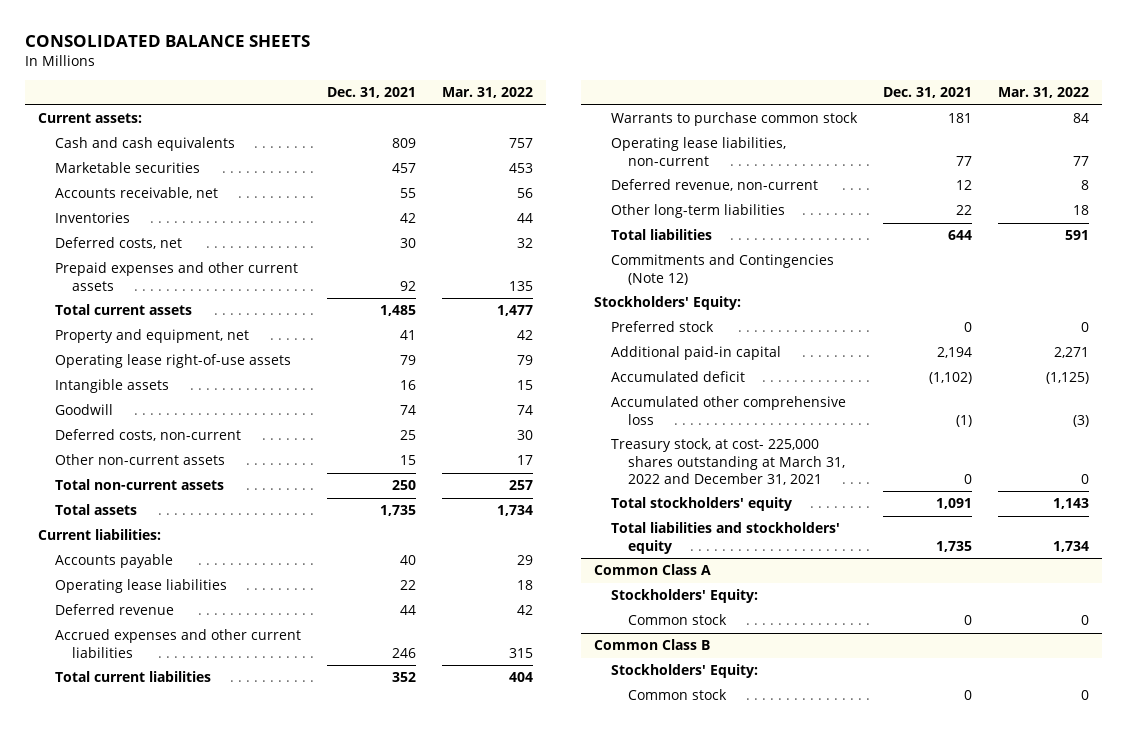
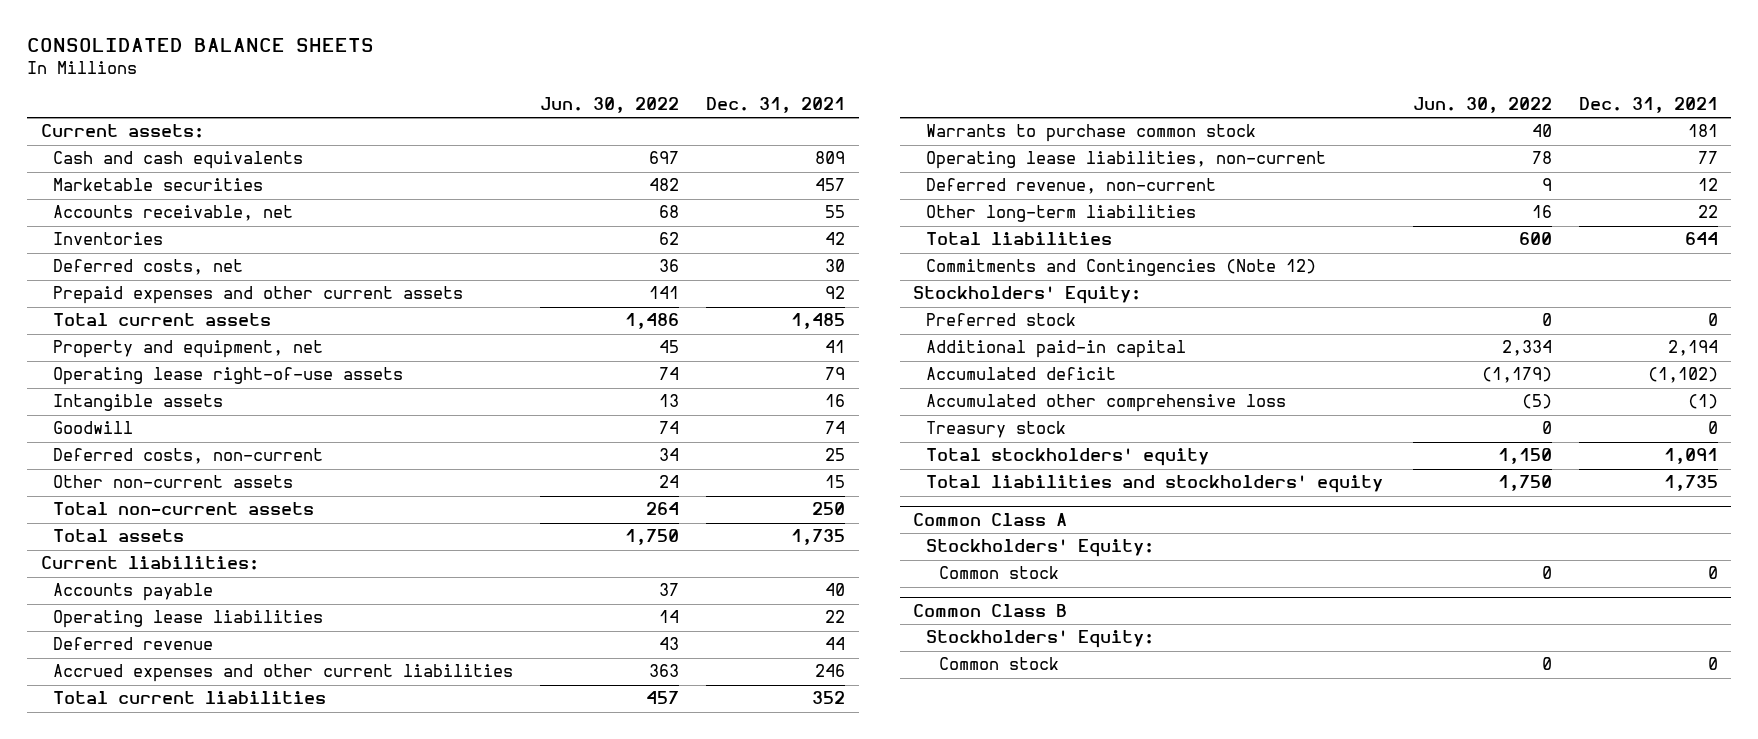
[441,87,533,99] Mar. 31, 2022 -> none
none -> [540,97,680,114] Jun. 30, 2022
[611,438,846,485] Treasury stock, at cost- 225,000 shares outstanding at March 31, 2022 and December 31, 2021 -> [925,421,1066,439] Treasury stock

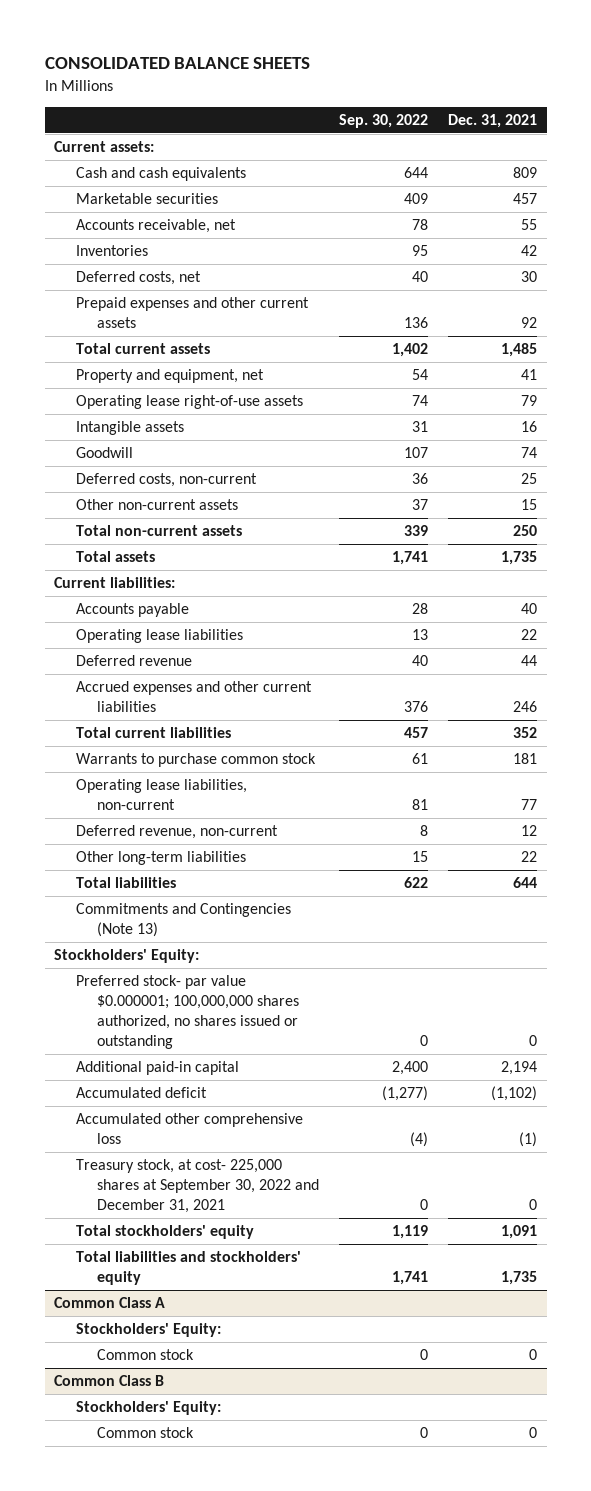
[540,97,680,114] Jun. 30, 2022 -> none
none -> [338,114,428,129] Sep. 30, 2022
[925,259,1316,277] Commitments and Contingencies (Note 12) -> [75,903,291,938] Commitments and Contingencies (Note 13)
[925,313,1076,327] Preferred stock -> [75,975,299,1049] Preferred stock- par value $0.000001; 100,000,000 shares authorized, no shares issued or outstanding
[925,421,1066,439] Treasury stock -> [75,1159,319,1214] Treasury stock, at cost- 225,000 shares at September 30, 2022 and December 31, 2021

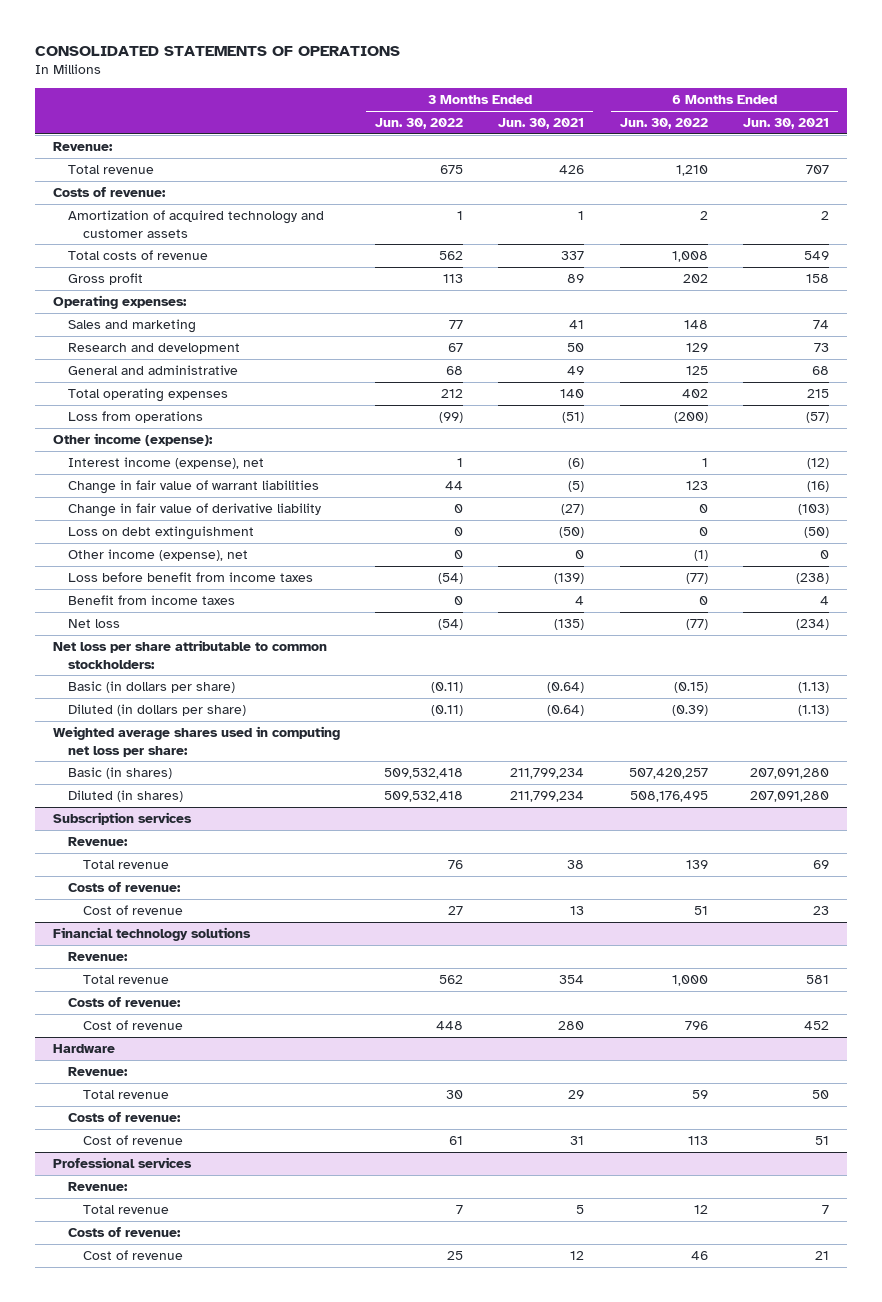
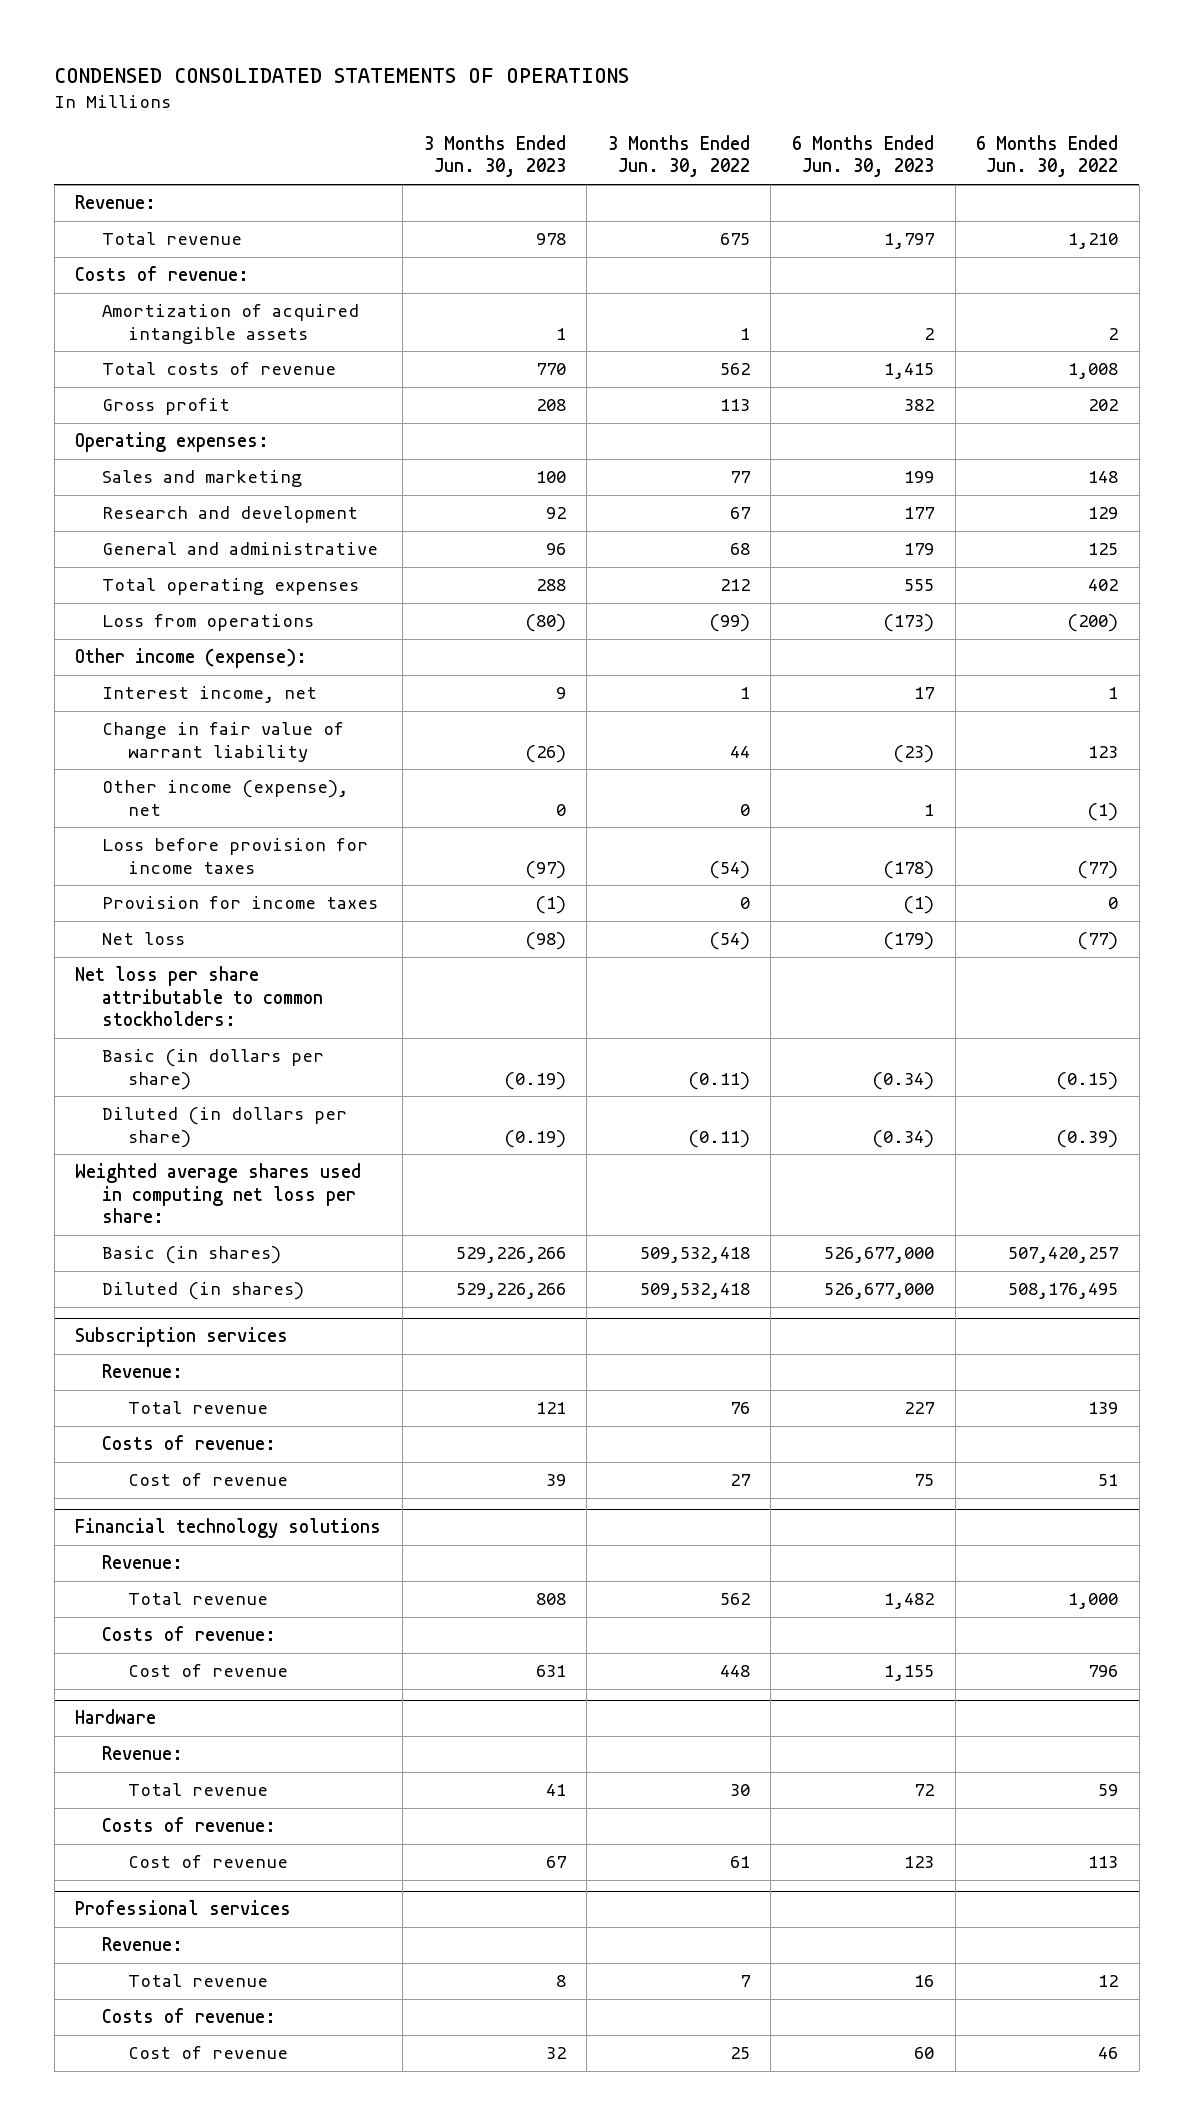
[34,45,400,56] CONSOLIDATED STATEMENTS OF OPERATIONS -> [54,67,630,83] CONDENSED CONSOLIDATED STATEMENTS OF OPERATIONS
[498,118,585,130] Jun. 30, 2021 -> none
[743,118,830,130] Jun. 30, 2021 -> none
none -> [423,135,566,178] 3 Months Ended Jun. 30, 2023
none -> [791,135,934,178] 6 Months Ended Jun. 30, 2023
[67,210,324,238] Amortization of acquired technology and customer assets -> [101,304,359,344] Amortization of acquired intangible assets
[67,503,321,518] Change in fair value of derivative liability -> none
[67,526,254,541] Loss on debt extinguishment -> none
[67,457,264,470] Interest income (expense), net -> [101,686,317,704] Interest income, net
[67,480,319,495] Change in fair value of warrant liabilities -> [101,722,344,762] Change in fair value of warrant liability
[67,572,313,583] Loss before benefit from income taxes -> [101,838,368,874] Loss before provision for income taxes
[67,595,235,606] Benefit from income taxes -> [101,896,378,910] Provision for income taxes

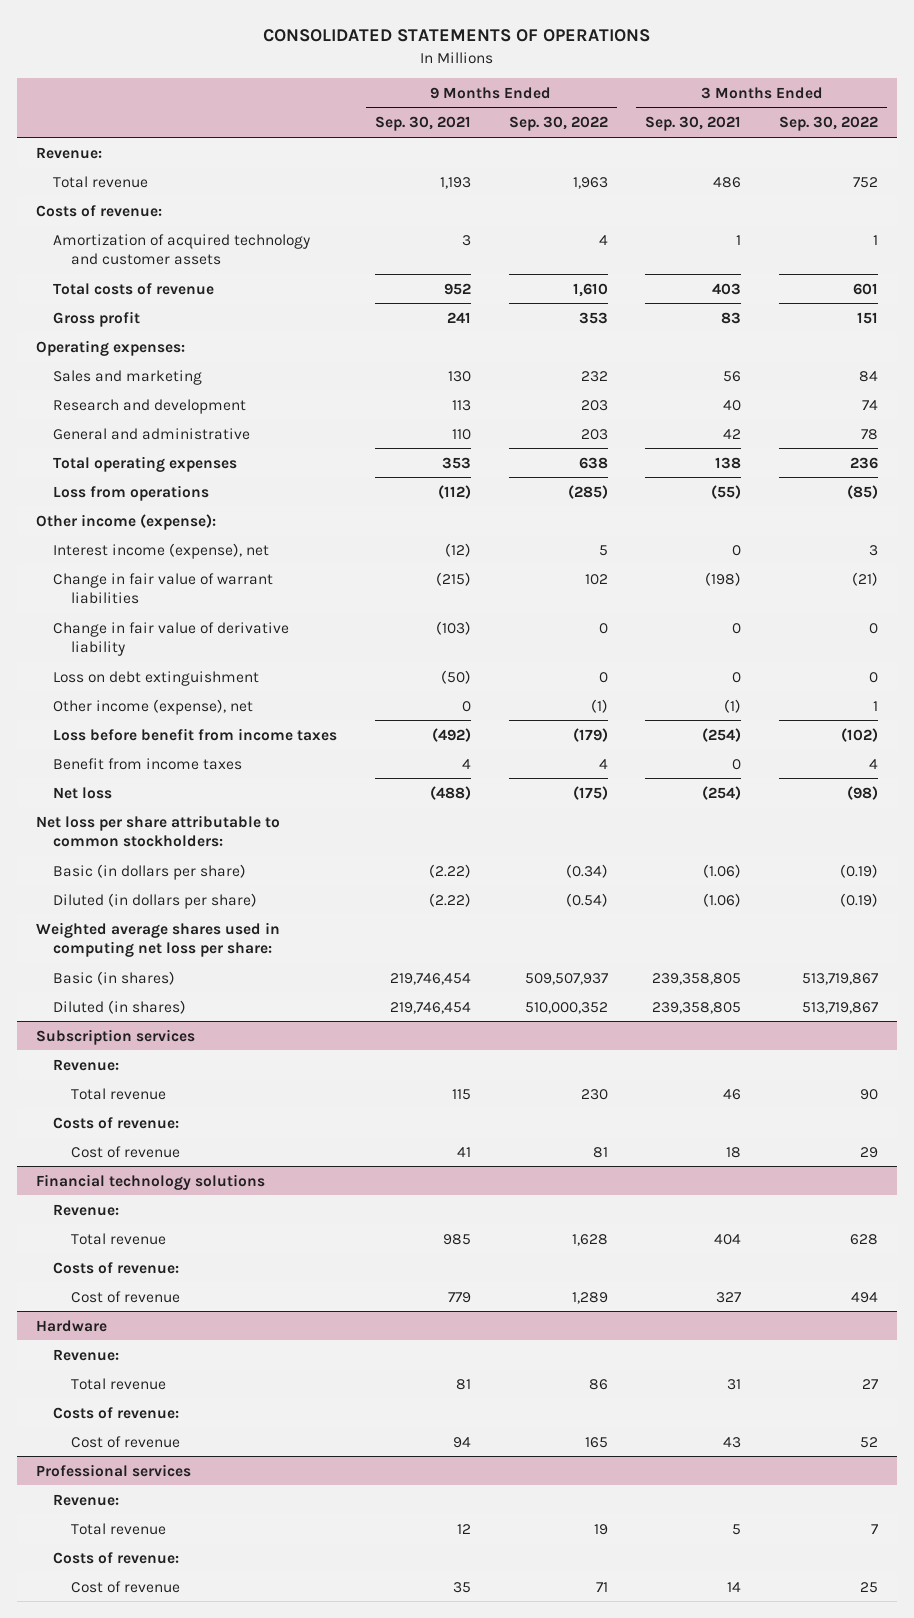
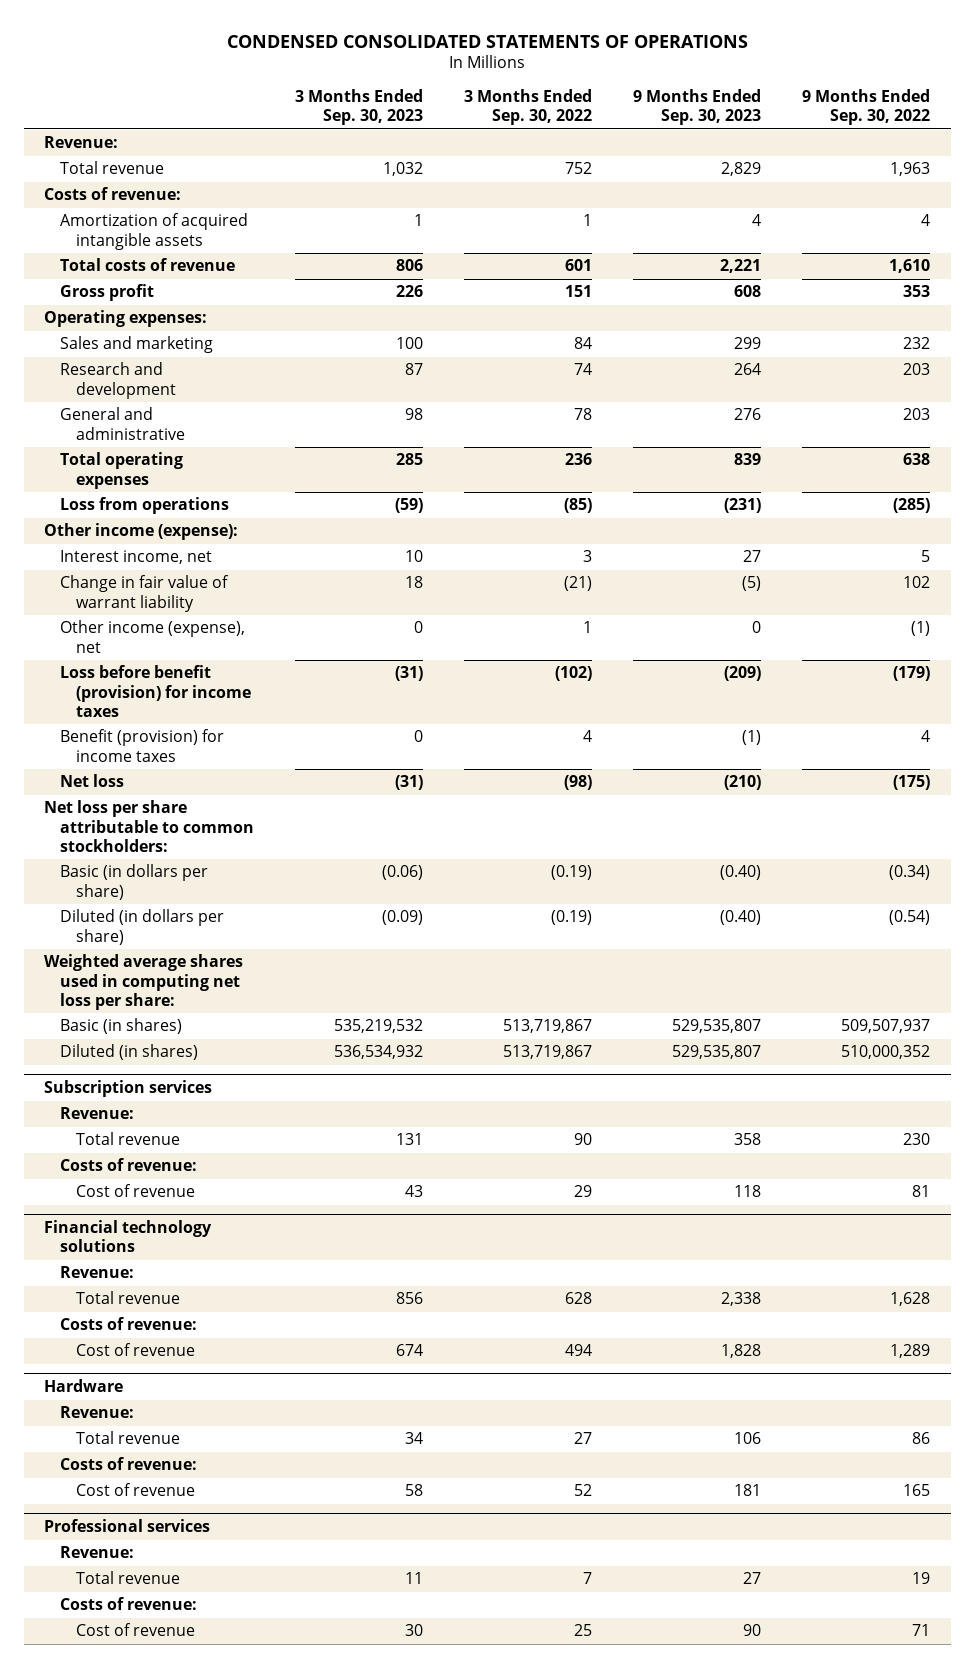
[262,29,650,43] CONSOLIDATED STATEMENTS OF OPERATIONS -> [227,34,749,48] CONDENSED CONSOLIDATED STATEMENTS OF OPERATIONS
[375,116,472,132] Sep. 30, 2021 -> none
[645,116,742,132] Sep. 30, 2021 -> none
none -> [295,89,424,126] 3 Months Ended Sep. 30, 2023
none -> [633,89,762,126] 9 Months Ended Sep. 30, 2023
[53,233,311,266] Amortization of acquired technology and customer assets -> [60,213,249,250] Amortization of acquired intangible assets
[53,621,290,657] Change in fair value of derivative liability -> none
[53,670,260,686] Loss on debt extinguishment -> none
[53,542,270,559] Interest income (expense), net -> [60,550,213,565] Interest income, net
[53,572,274,605] Change in fair value of warrant liabilities -> [60,575,230,612] Change in fair value of warrant liability
[53,727,338,741] Loss before benefit from income taxes -> [60,665,252,717] Loss before benefit (provision) for income taxes
[53,757,243,770] Benefit from income taxes -> [60,729,225,762] Benefit (provision) for income taxes

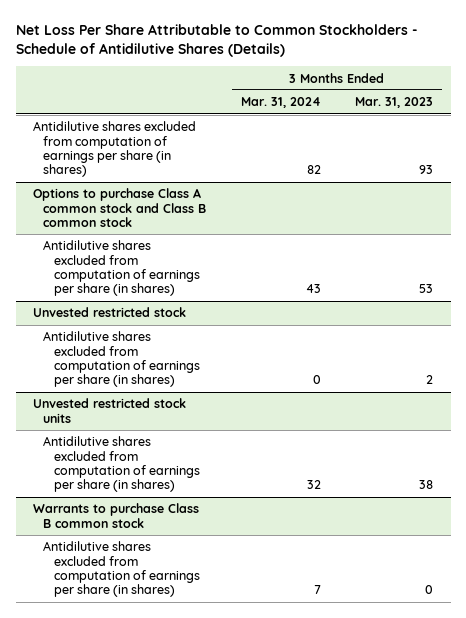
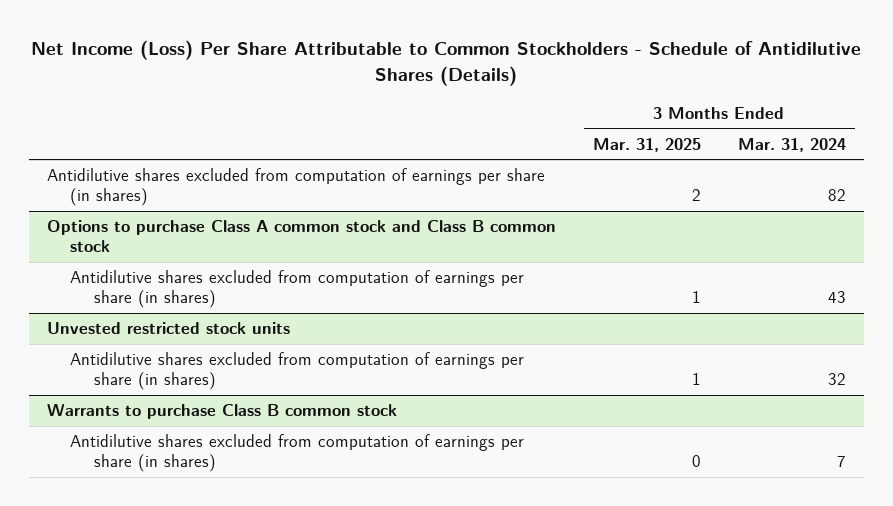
[15,23,418,58] Net Loss Per Share Attributable to Common Stockholders - Schedule of Antidilutive Shares (Details) -> [31,39,862,86] Net Income (Loss) Per Share Attributable to Common Stockholders - Schedule of Antidilutive Shares (Details)
[355,97,434,109] Mar. 31, 2023 -> none
none -> [592,137,701,152] Mar. 31, 2025
[33,307,187,318] Unvested restricted stock -> none
[43,331,200,388] Antidilutive shares excluded from computation of earnings per share (in shares) -> none

